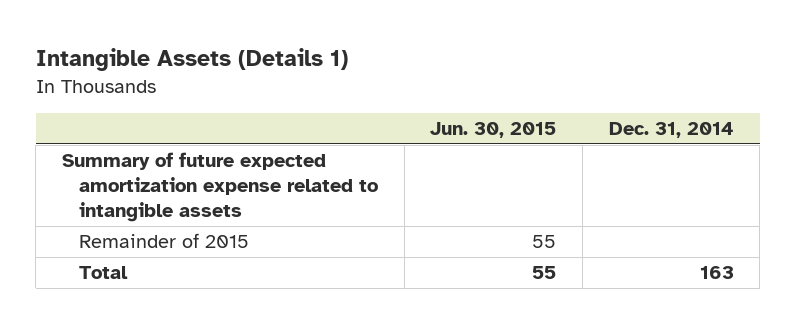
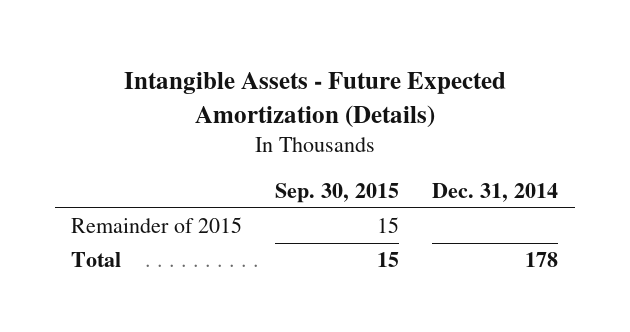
[35,48,348,72] Intangible Assets (Details 1) -> [123,71,506,128] Intangible Assets - Future Expected Amortization (Details)
[430,121,557,138] Jun. 30, 2015 -> none
none -> [275,183,400,204] Sep. 30, 2015
[62,152,378,223] Summary of future expected amortization expense related to intangible assets -> none
[699,266,734,280] 163 -> [525,252,559,268] 178

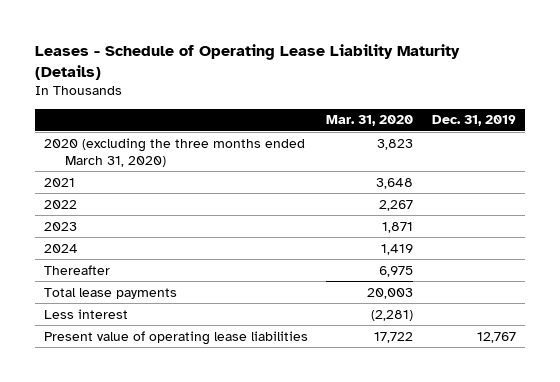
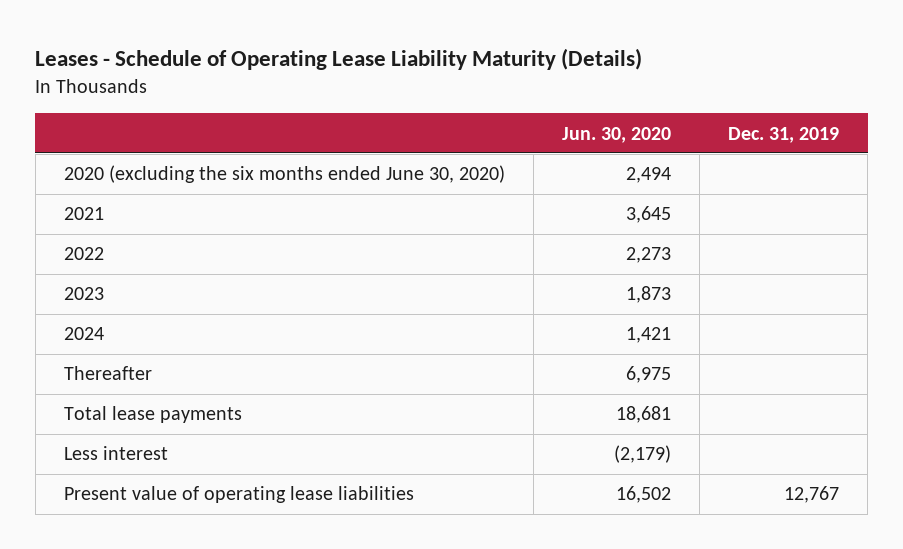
[326,115,414,127] Mar. 31, 2020 -> none
none -> [562,126,672,143] Jun. 30, 2020
[44,137,306,167] 2020 (excluding the three months ended March 31, 2020) -> [63,165,505,184] 2020 (excluding the six months ended June 30, 2020)

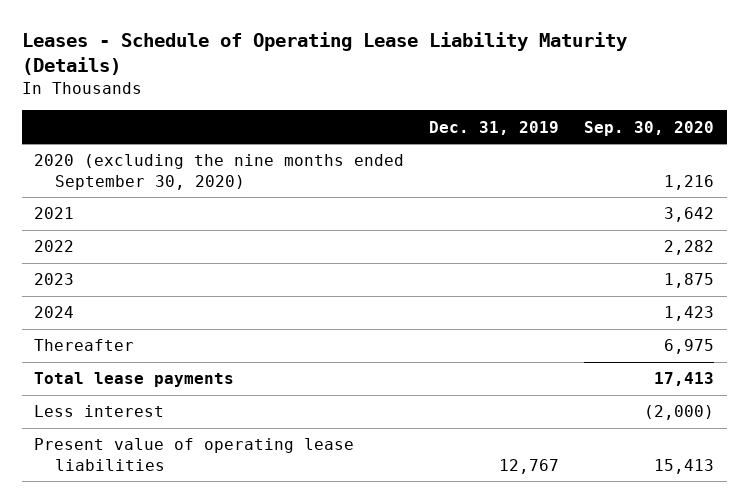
[562,126,672,143] Jun. 30, 2020 -> none
none -> [584,120,715,136] Sep. 30, 2020
[63,165,505,184] 2020 (excluding the six months ended June 30, 2020) -> [34,154,405,190] 2020 (excluding the nine months ended September 30, 2020)

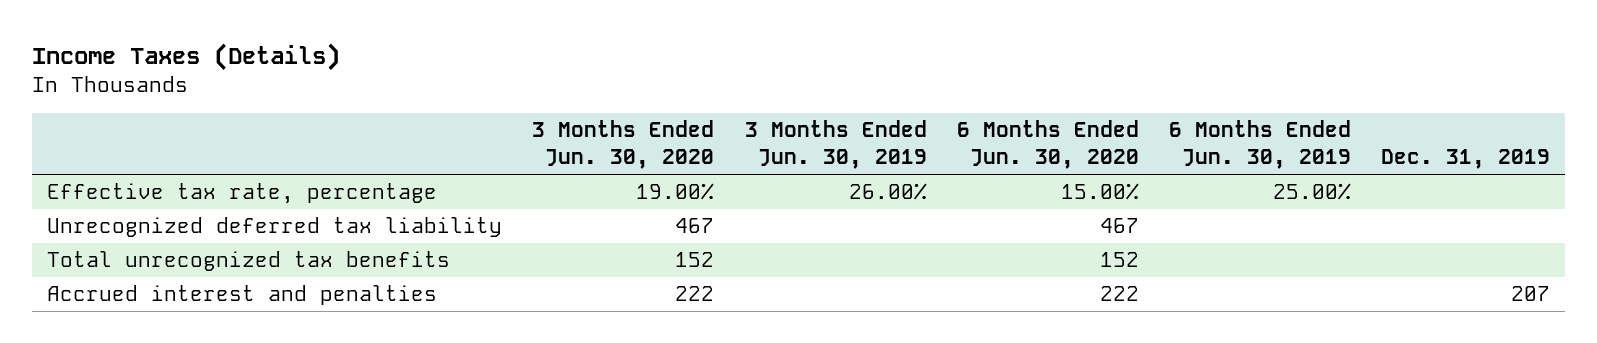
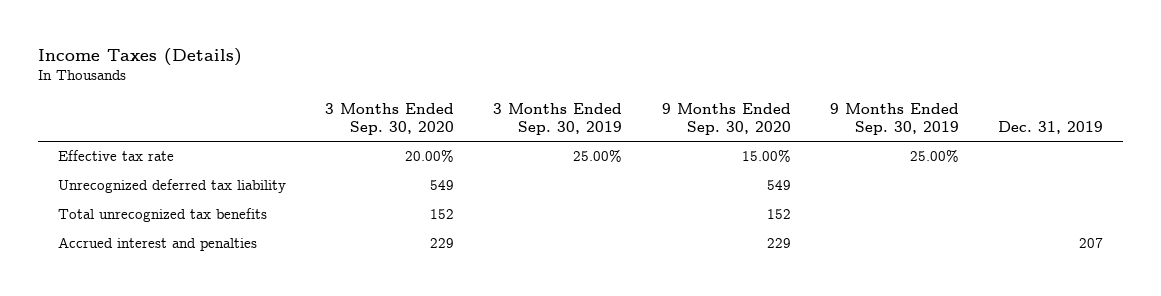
[532,120,715,170] 3 Months Ended Jun. 30, 2020 -> none
[744,120,927,170] 3 Months Ended Jun. 30, 2019 -> none
[956,120,1139,170] 6 Months Ended Jun. 30, 2020 -> none
[1169,120,1352,170] 6 Months Ended Jun. 30, 2019 -> none
none -> [325,102,455,135] 3 Months Ended Sep. 30, 2020
none -> [493,102,623,135] 3 Months Ended Sep. 30, 2019
none -> [661,102,791,135] 9 Months Ended Sep. 30, 2020
none -> [830,102,960,135] 9 Months Ended Sep. 30, 2019
[47,183,438,205] Effective tax rate, percentage -> [57,150,174,162] Effective tax rate

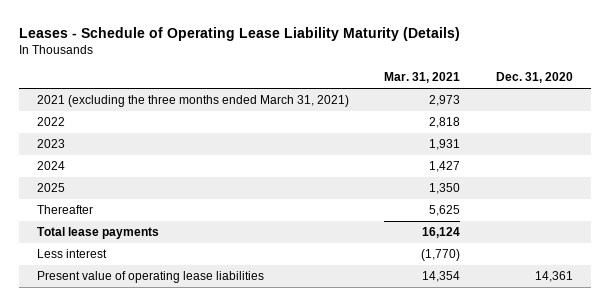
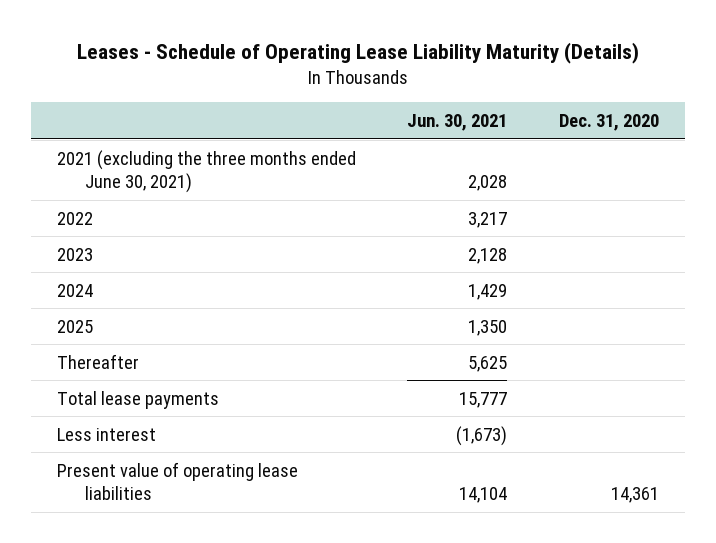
[384,72,461,84] Mar. 31, 2021 -> none
none -> [407,113,508,131] Jun. 30, 2021
[36,95,349,108] 2021 (excluding the three months ended March 31, 2021) -> [56,149,356,193] 2021 (excluding the three months ended June 30, 2021)

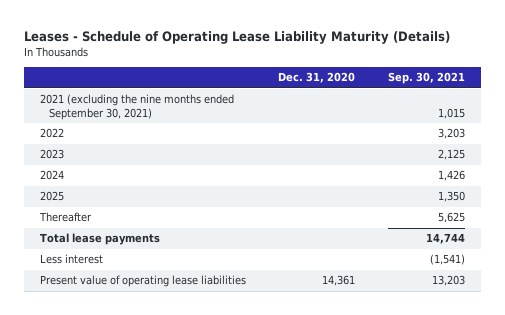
[407,113,508,131] Jun. 30, 2021 -> none
none -> [387,72,465,85] Sep. 30, 2021
[56,149,356,193] 2021 (excluding the three months ended June 30, 2021) -> [40,94,235,120] 2021 (excluding the nine months ended September 30, 2021)

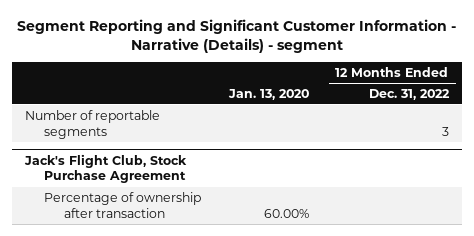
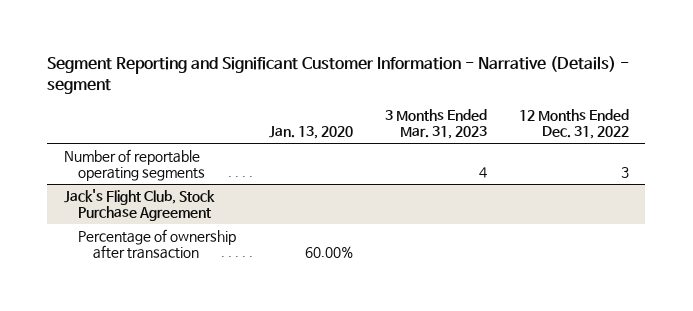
none -> [384,109,487,140] 3 Months Ended Mar. 31, 2023
[25,109,161,139] Number of reportable segments -> [63,148,206,182] Number of reportable operating segments

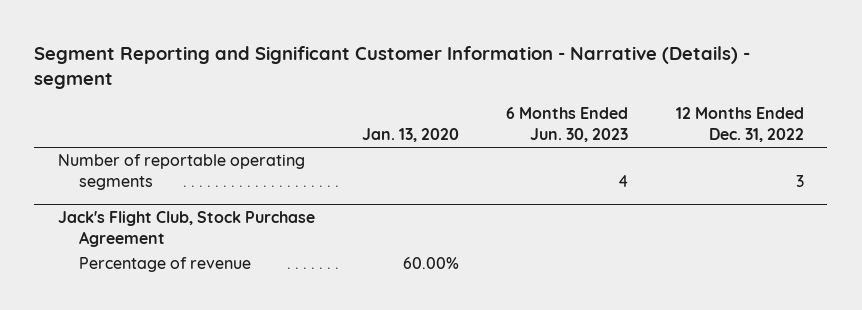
[384,109,487,140] 3 Months Ended Mar. 31, 2023 -> none
none -> [506,107,629,143] 6 Months Ended Jun. 30, 2023
[78,228,237,260] Percentage of ownership after transaction -> [79,257,252,273] Percentage of revenue

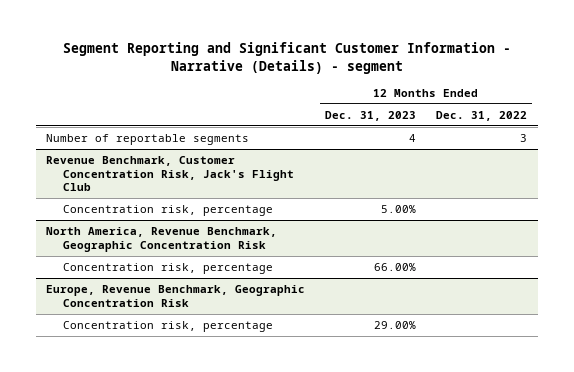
[362,128,460,143] Jan. 13, 2020 -> none
[506,107,629,143] 6 Months Ended Jun. 30, 2023 -> none
none -> [325,110,417,121] Dec. 31, 2023
[57,210,315,247] Jack's Flight Club, Stock Purchase Agreement -> none
[79,257,252,273] Percentage of revenue -> none
[57,154,305,191] Number of reportable operating segments -> [46,133,250,145] Number of reportable segments
none -> [46,155,294,192] Revenue Benchmark, Customer Concentration Risk, Jack's Flight Club
none -> [62,204,273,216] Concentration risk, percentage
none -> [46,226,278,252] North America, Revenue Benchmark, Geographic Concentration Risk
none -> [62,262,273,274] Concentration risk, percentage
none -> [46,284,306,307] Europe, Revenue Benchmark, Geographic Concentration Risk
none -> [62,320,273,332] Concentration risk, percentage

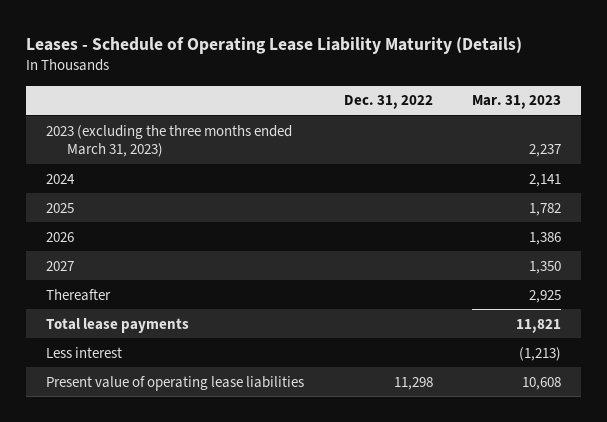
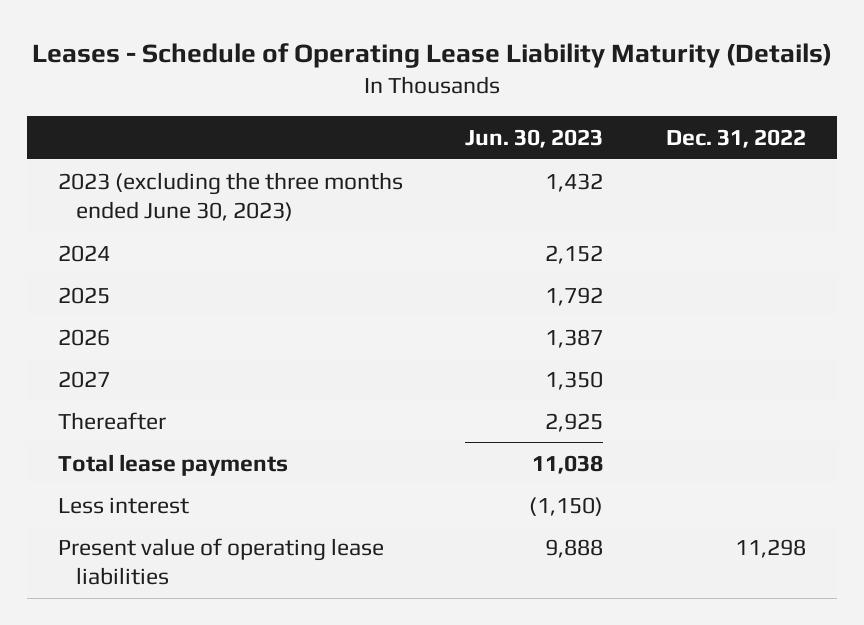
[472,95,562,110] Mar. 31, 2023 -> none
none -> [465,128,604,148] Jun. 30, 2023
[45,124,292,158] 2023 (excluding the three months ended March 31, 2023) -> [58,171,404,222] 2023 (excluding the three months ended June 30, 2023)

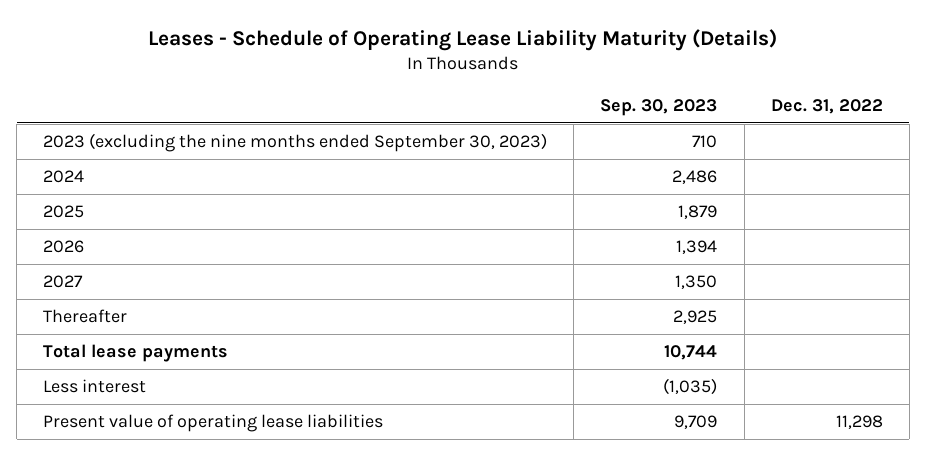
[465,128,604,148] Jun. 30, 2023 -> none
none -> [600,98,718,116] Sep. 30, 2023
[58,171,404,222] 2023 (excluding the three months ended June 30, 2023) -> [43,133,548,153] 2023 (excluding the nine months ended September 30, 2023)

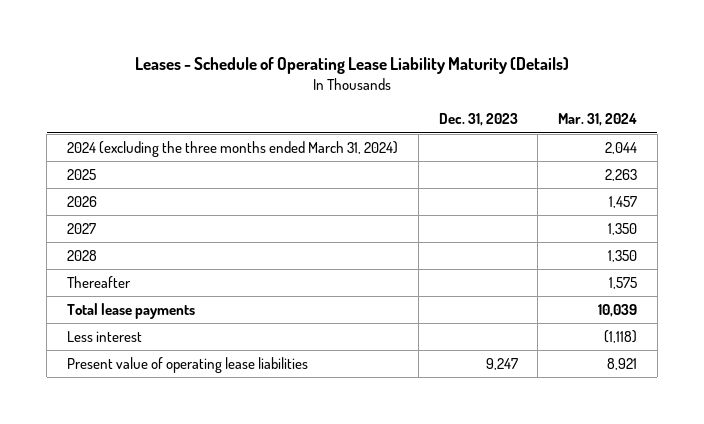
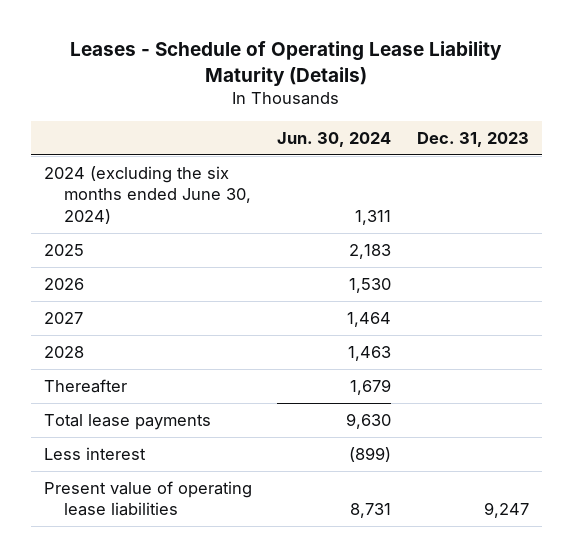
[558,113,638,127] Mar. 31, 2024 -> none
none -> [277,131,392,147] Jun. 30, 2024
[67,141,399,158] 2024 (excluding the three months ended March 31, 2024) -> [43,166,251,224] 2024 (excluding the six months ended June 30, 2024)

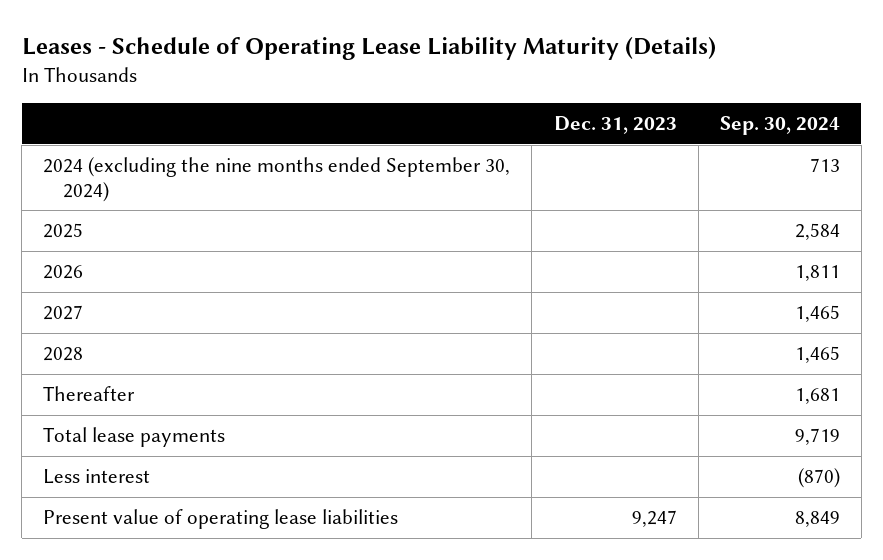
[277,131,392,147] Jun. 30, 2024 -> none
none -> [719,116,840,136] Sep. 30, 2024
[43,166,251,224] 2024 (excluding the six months ended June 30, 2024) -> [43,157,511,202] 2024 (excluding the nine months ended September 30, 2024)

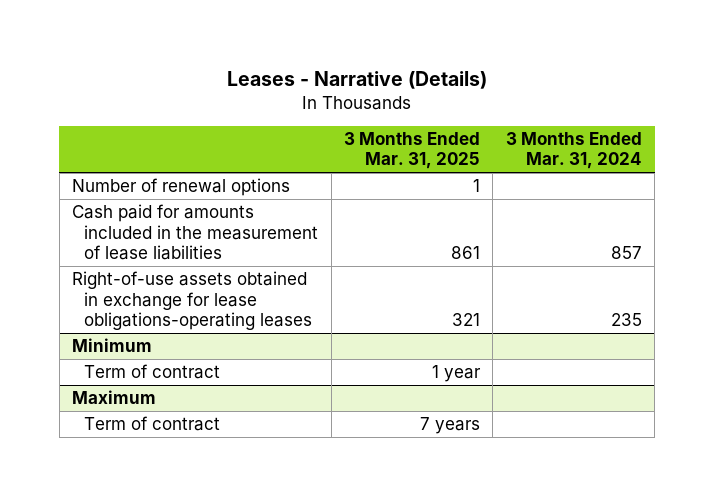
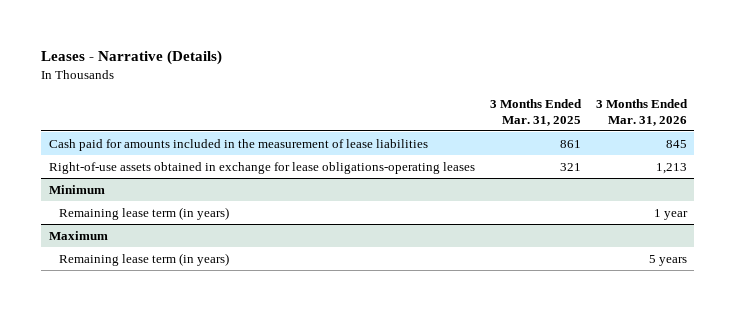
[505,131,642,170] 3 Months Ended Mar. 31, 2024 -> none
none -> [595,98,688,126] 3 Months Ended Mar. 31, 2026
[71,178,290,197] Number of renewal options -> none
[84,364,221,380] Term of contract -> none
none -> [58,206,229,220] Remaining lease term (in years)
[84,416,221,432] Term of contract -> none
none -> [58,252,229,266] Remaining lease term (in years)

